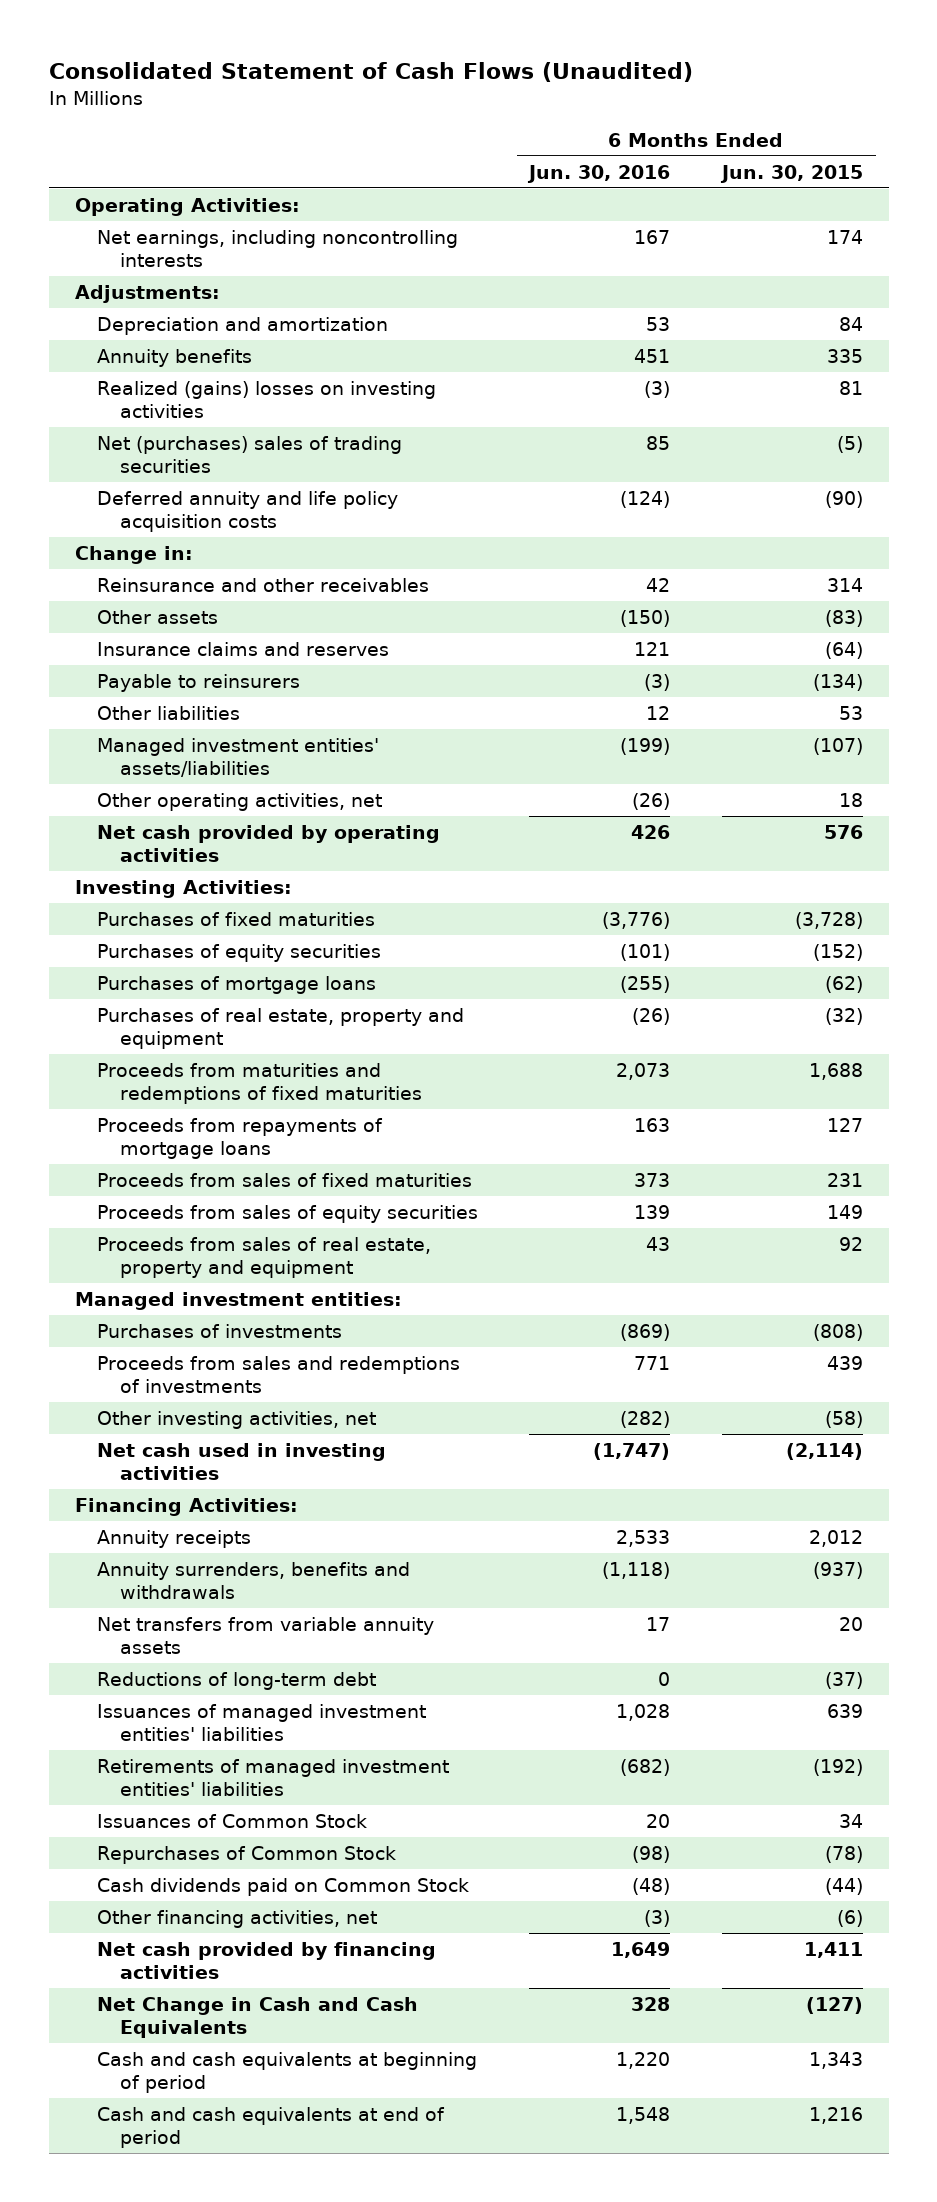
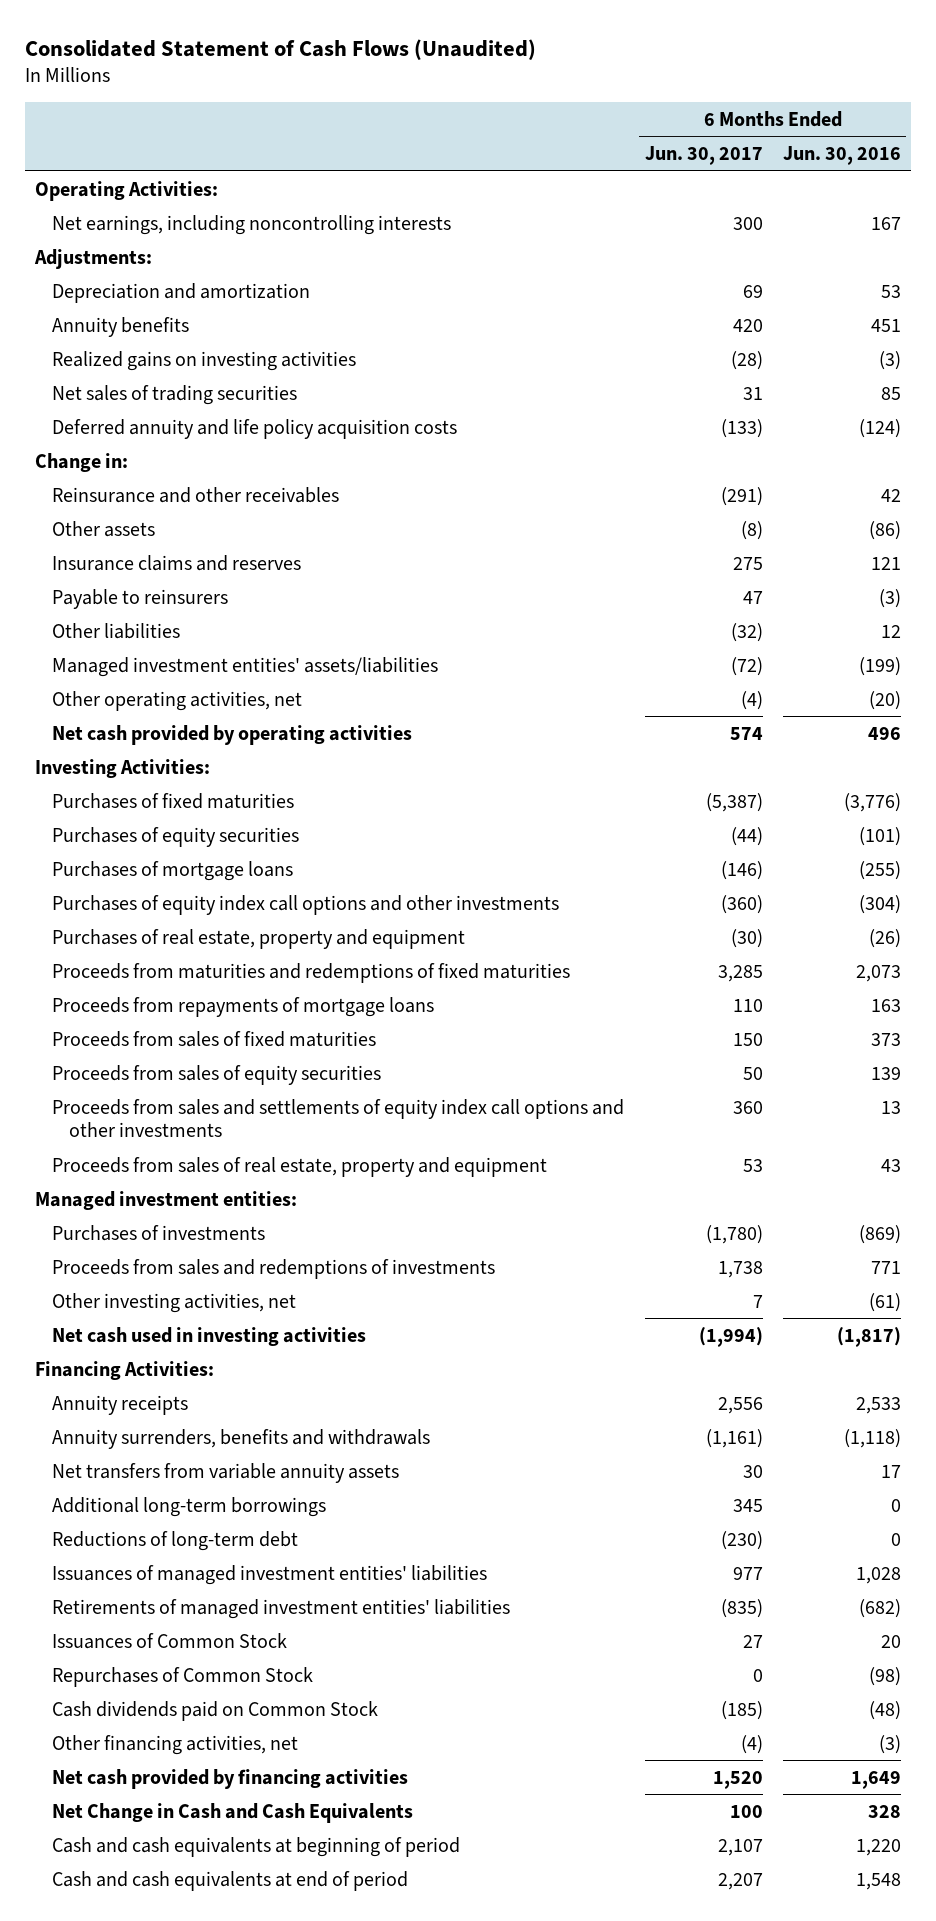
[719,164,863,183] Jun. 30, 2015 -> none
none -> [644,146,763,166] Jun. 30, 2017
[97,380,437,418] Realized (gains) losses on investing activities -> [52,350,357,371] Realized gains on investing activities
[97,435,403,473] Net (purchases) sales of trading securities -> [52,384,298,405] Net sales of trading securities
[620,609,671,627] (150) -> [868,520,901,540] (86)
[632,792,671,810] (26) -> [868,690,901,710] (20)
[631,824,671,839] 426 -> [867,726,901,740] 496
none -> [52,894,560,915] Purchases of equity index call options and other investments
none -> [52,1098,625,1138] Proceeds from sales and settlements of equity index call options and other investments
[620,1410,671,1428] (282) -> [868,1292,901,1312] (61)
[593,1442,671,1460] (1,747) -> [836,1326,901,1347] (1,817)
none -> [52,1496,327,1517] Additional long-term borrowings

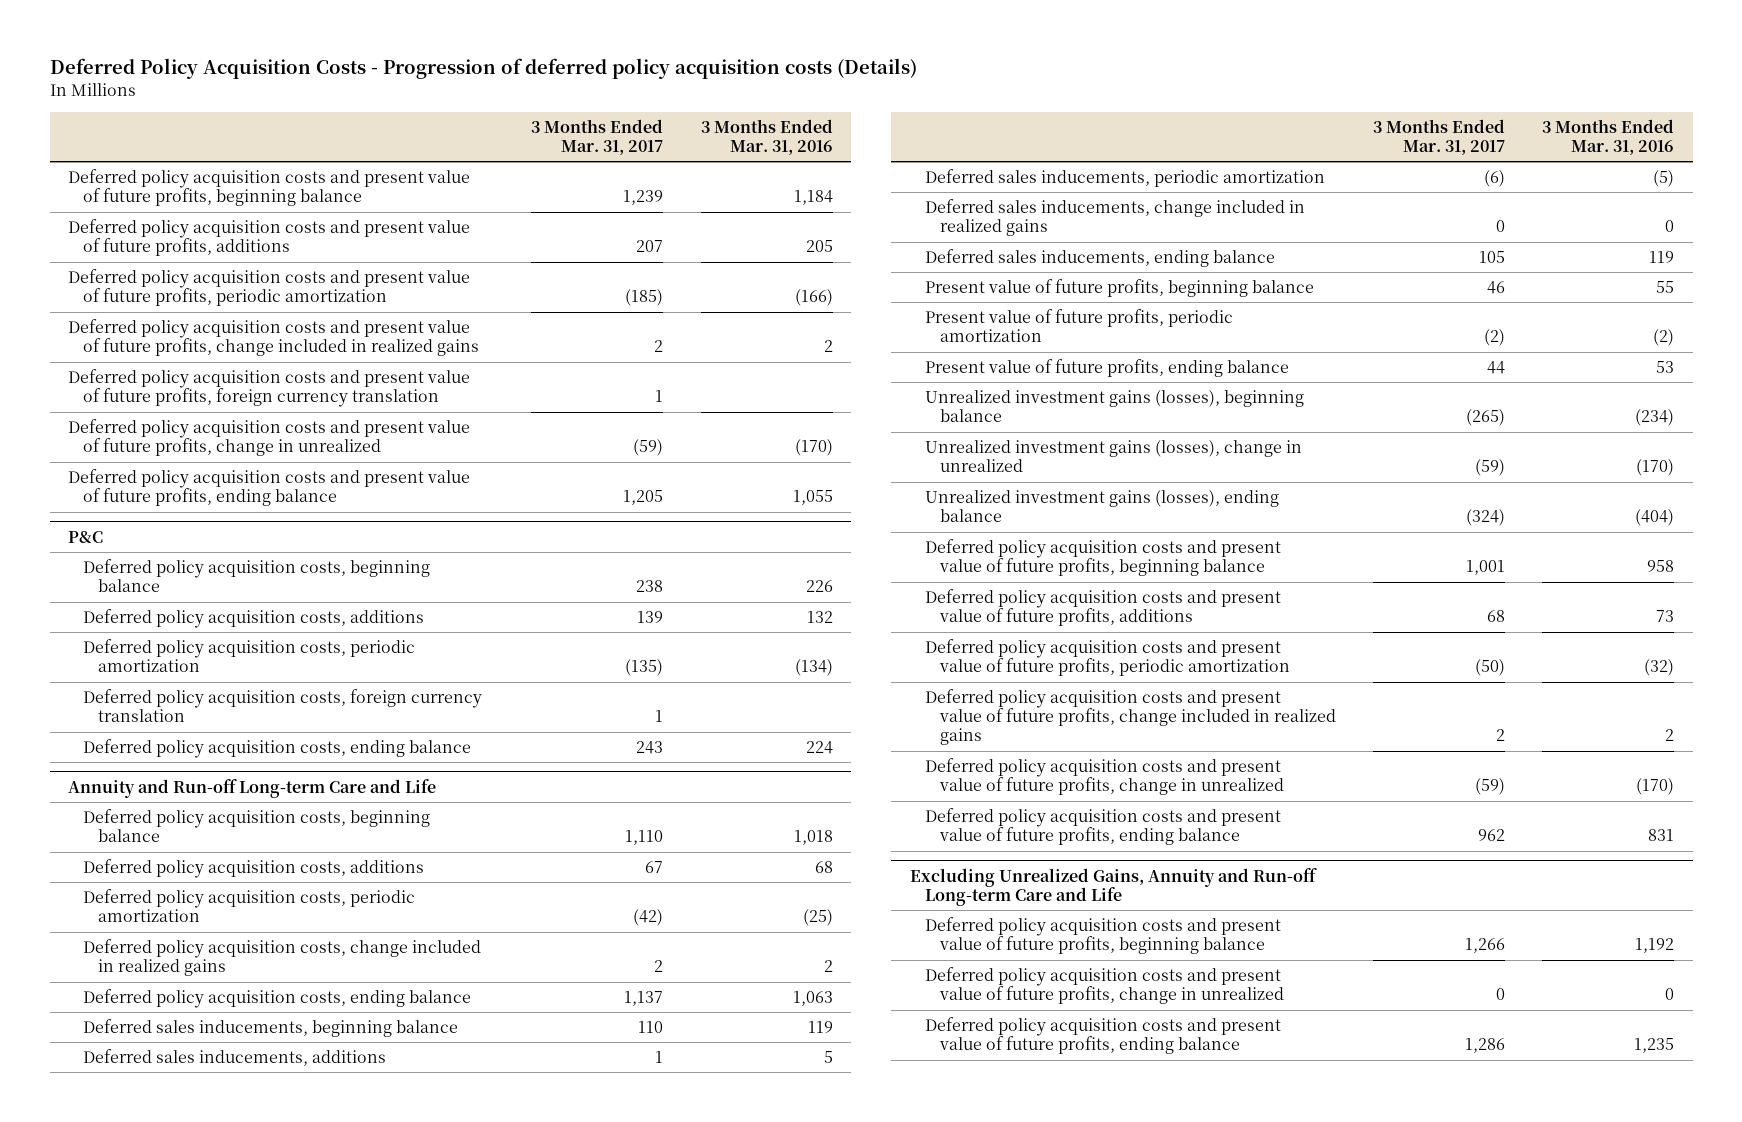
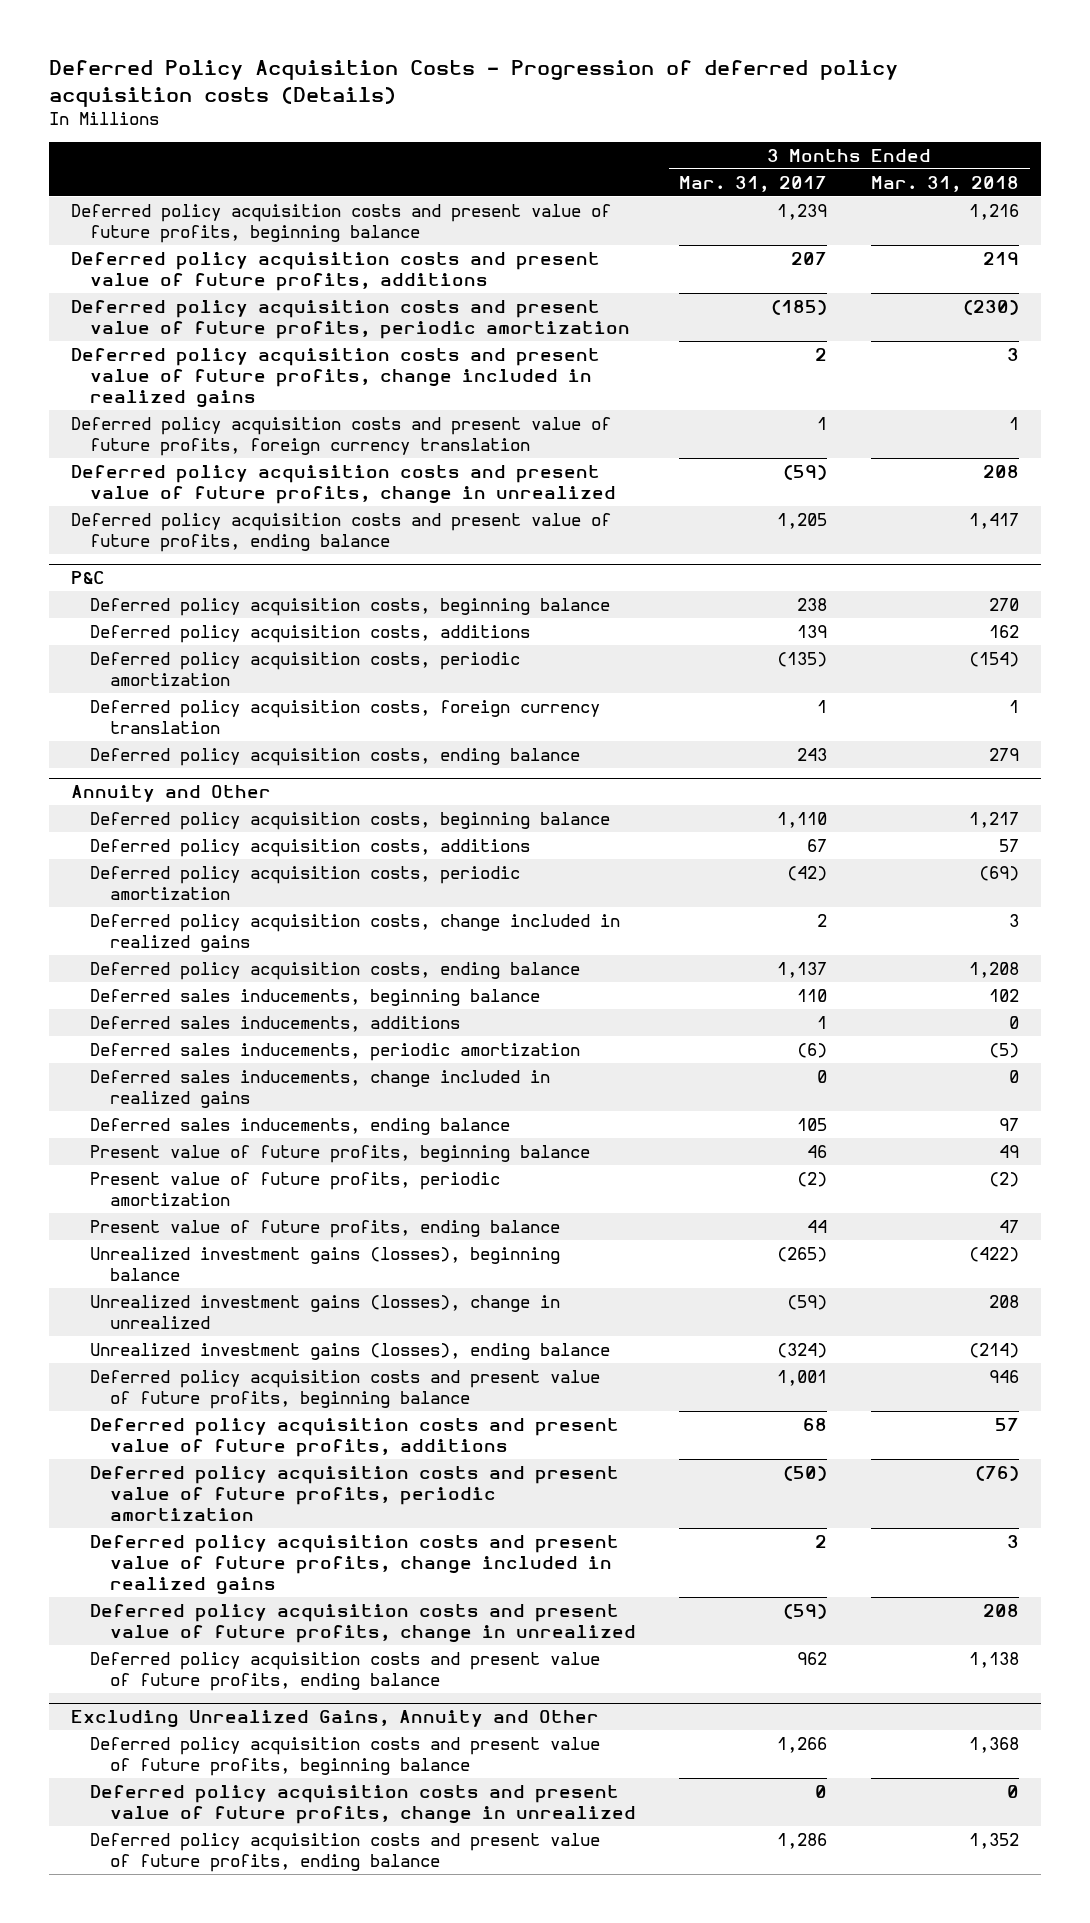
[700,118,833,156] 3 Months Ended Mar. 31, 2016 -> none
none -> [871,175,1020,192] Mar. 31, 2018
[68,778,437,798] Annuity and Run-off Long-term Care and Life -> [70,785,271,803] Annuity and Other
[909,867,1317,906] Excluding Unrealized Gains, Annuity and Run-off Long-term Care and Life -> none
none -> [70,1710,599,1729] Excluding Unrealized Gains, Annuity and Other

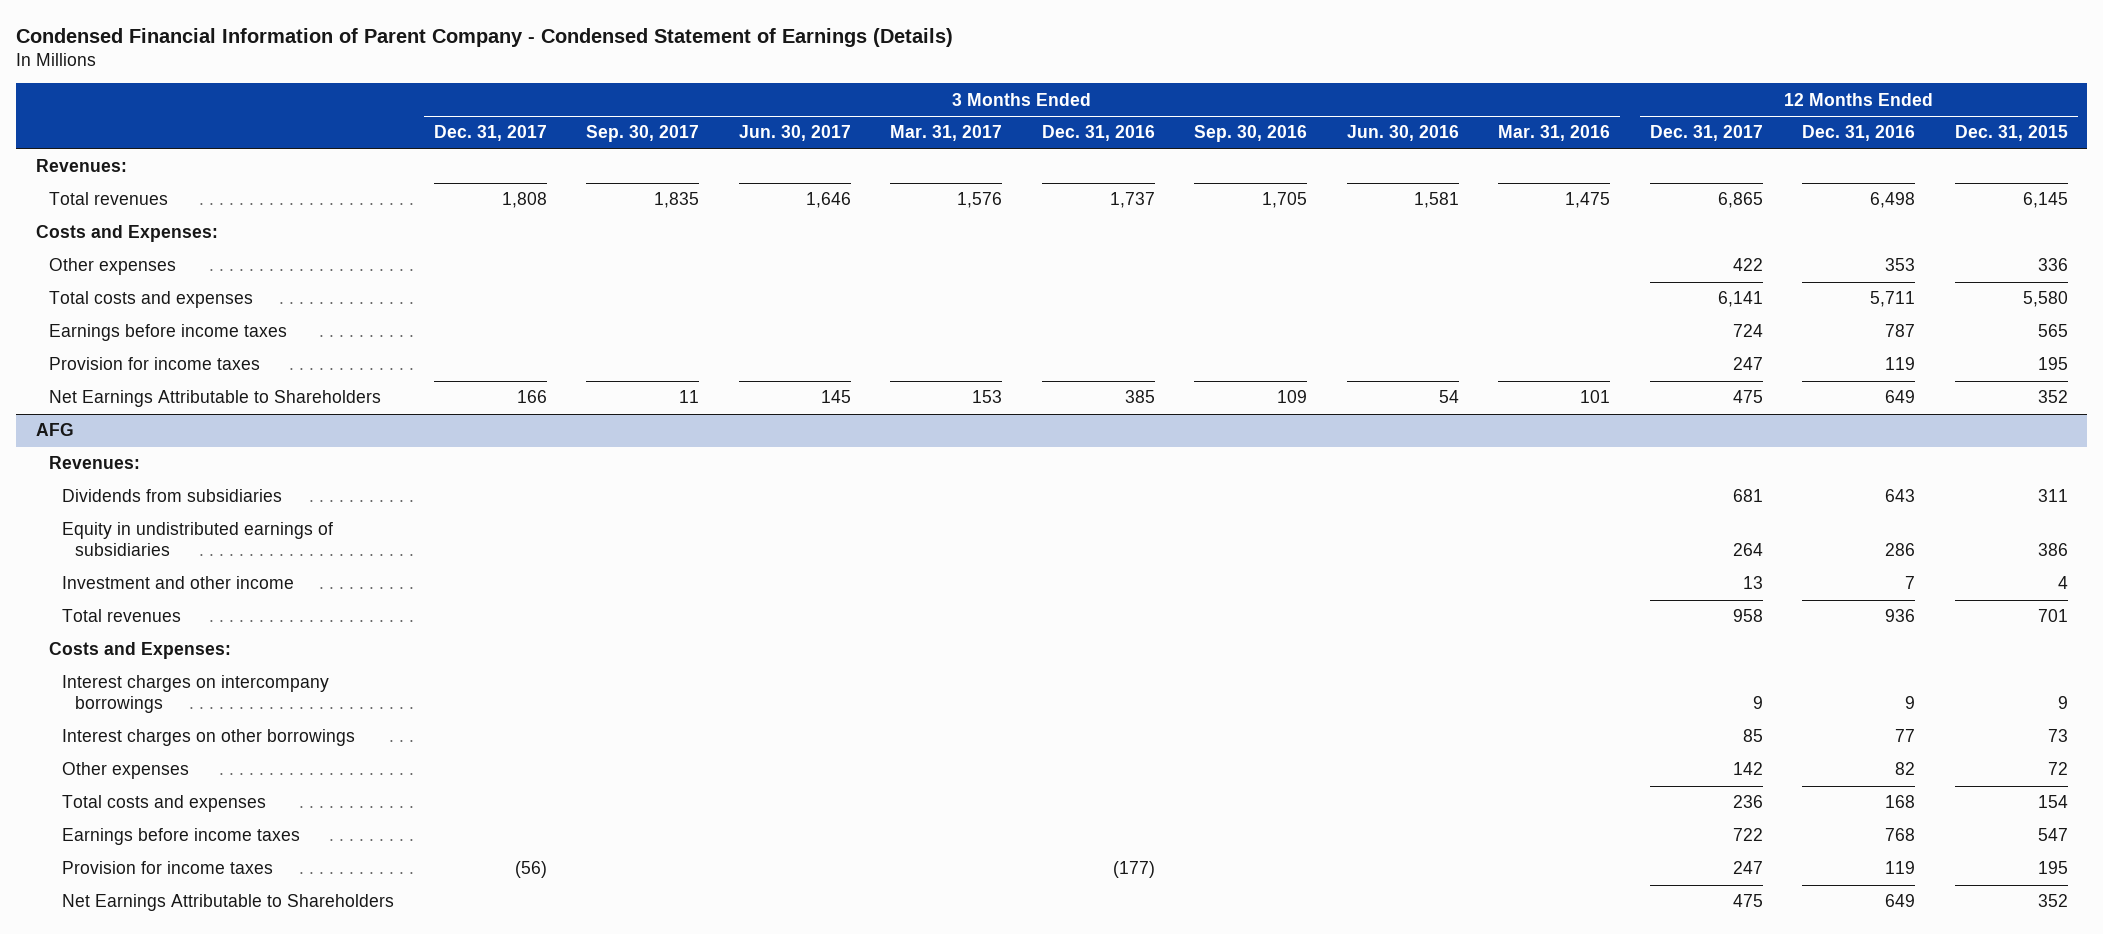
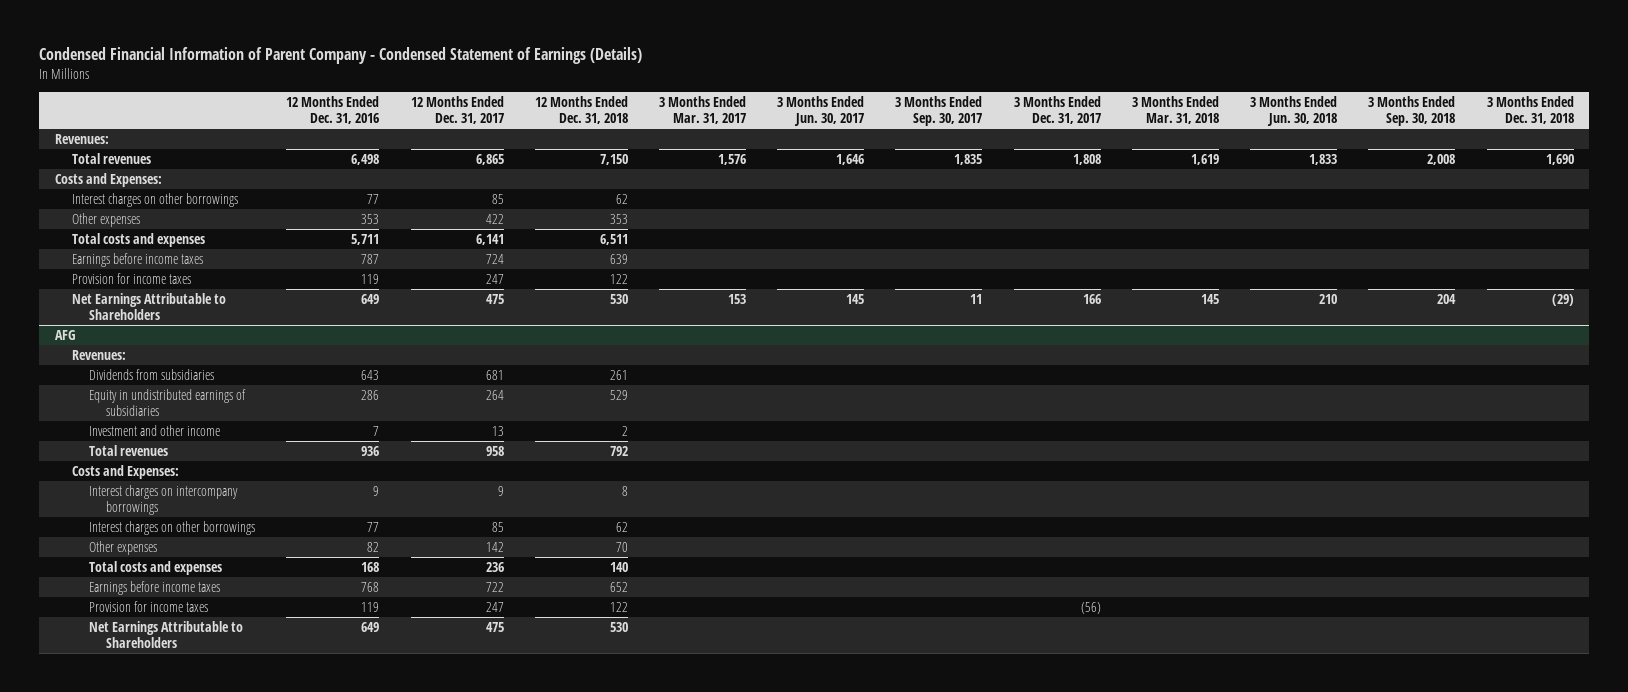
[1041,125,1155,142] Dec. 31, 2016 -> none
[1194,125,1308,143] Sep. 30, 2016 -> none
[1346,125,1459,142] Jun. 30, 2016 -> none
[1498,125,1611,142] Mar. 31, 2016 -> none
[1954,125,2068,142] Dec. 31, 2015 -> none
none -> [534,95,628,125] 12 Months Ended Dec. 31, 2018
none -> [1131,95,1219,125] 3 Months Ended Mar. 31, 2018
none -> [1250,95,1338,127] 3 Months Ended Jun. 30, 2018
none -> [1368,95,1456,127] 3 Months Ended Sep. 30, 2018
none -> [1486,95,1574,125] 3 Months Ended Dec. 31, 2018
none -> [71,192,238,207] Interest charges on other borrowings

